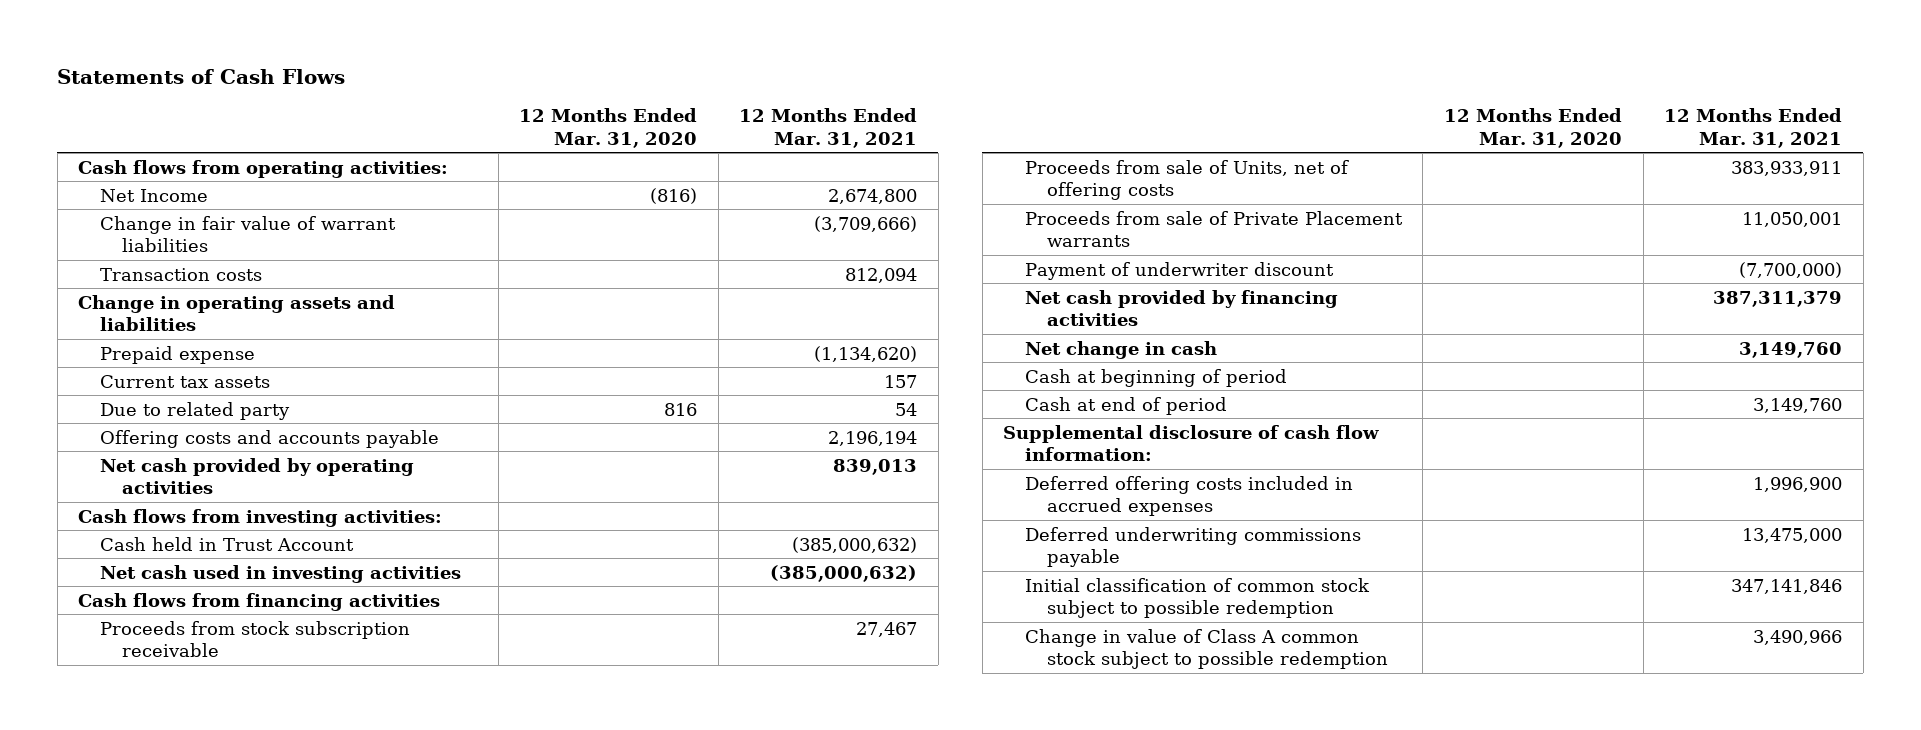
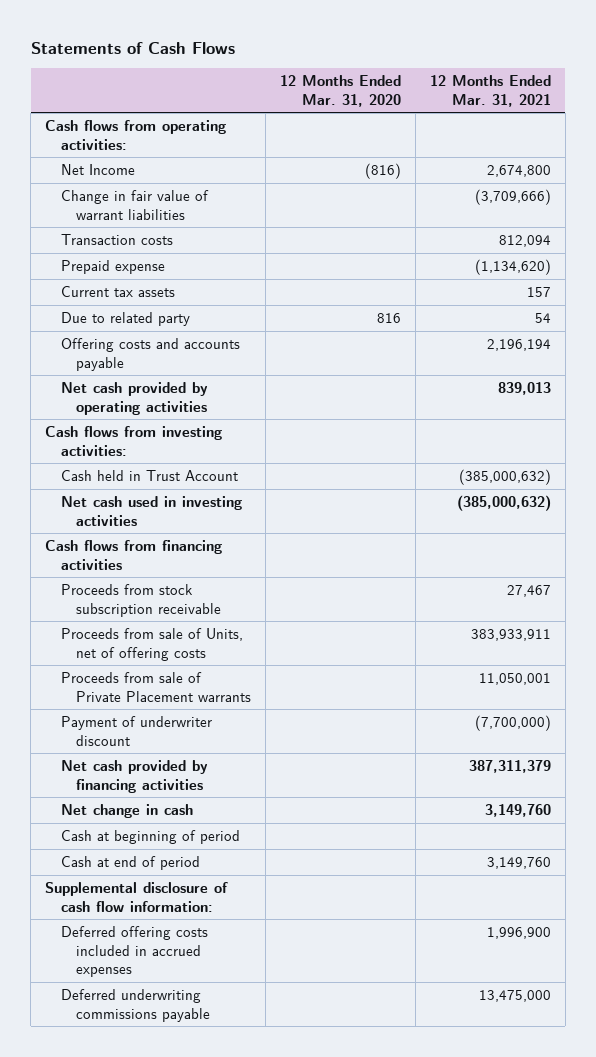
[78,294,396,331] Change in operating assets and liabilities -> none
[1024,577,1370,618] Initial classification of common stock subject to possible redemption -> none
[1024,628,1388,669] Change in value of Class A common stock subject to possible redemption -> none

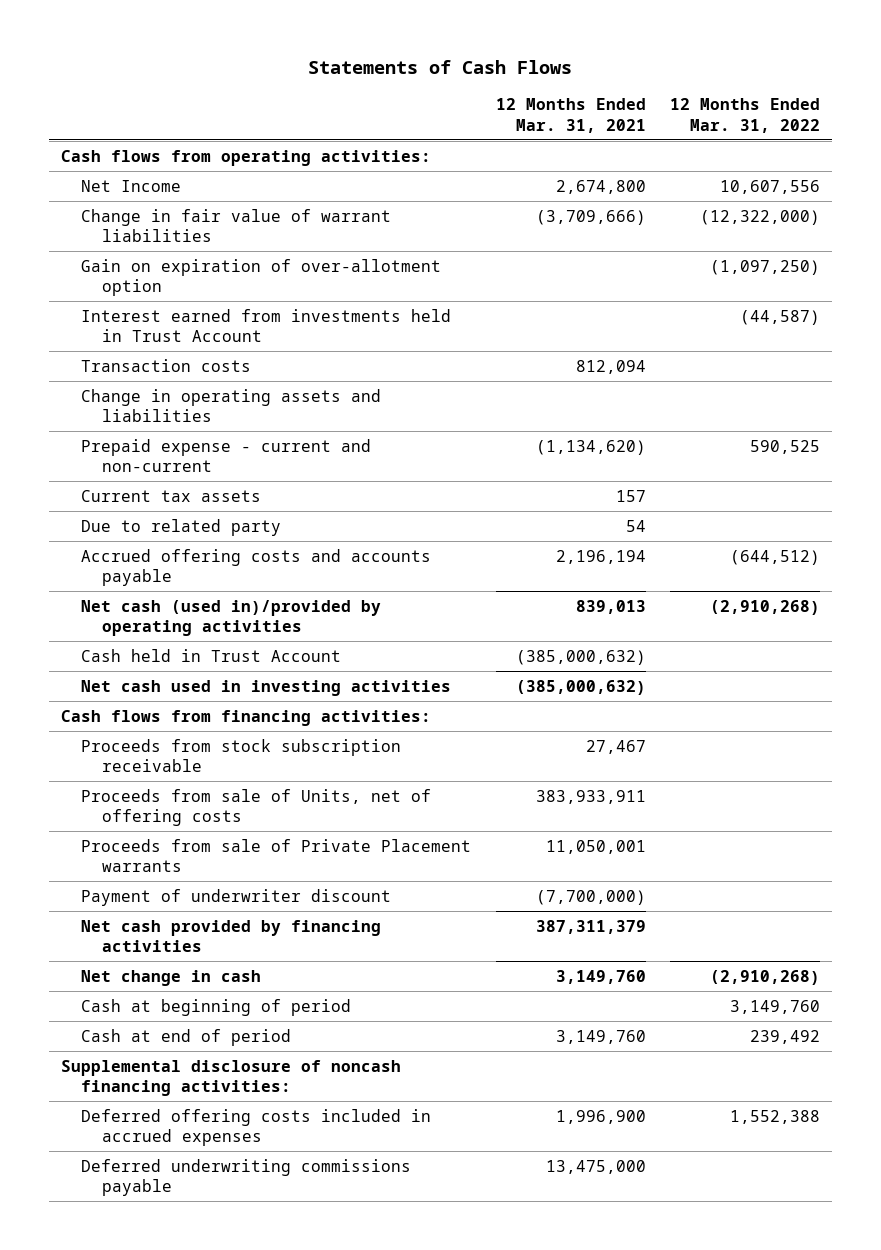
[280,74,402,107] 12 Months Ended Mar. 31, 2020 -> none
none -> [669,98,820,133] 12 Months Ended Mar. 31, 2022
none -> [81,258,442,296] Gain on expiration of over-allotment option
none -> [81,308,452,342] Interest earned from investments held in Trust Account
none -> [81,388,382,422] Change in operating assets and liabilities
[60,259,165,274] Prepaid expense -> [81,438,372,472] Prepaid expense - current and non-current
[45,425,223,456] Cash flows from investing activities: -> none
[60,337,240,371] Offering costs and accounts payable -> [81,548,432,586] Accrued offering costs and accounts payable
[60,381,208,415] Net cash provided by operating activities -> [81,599,382,636] Net cash (used in)/provided by operating activities
[45,539,223,570] Cash flows from financing activities -> [60,709,431,726] Cash flows from financing activities:
[45,881,229,912] Supplemental disclosure of cash flow information: -> [60,1059,401,1096] Supplemental disclosure of noncash financing activities:

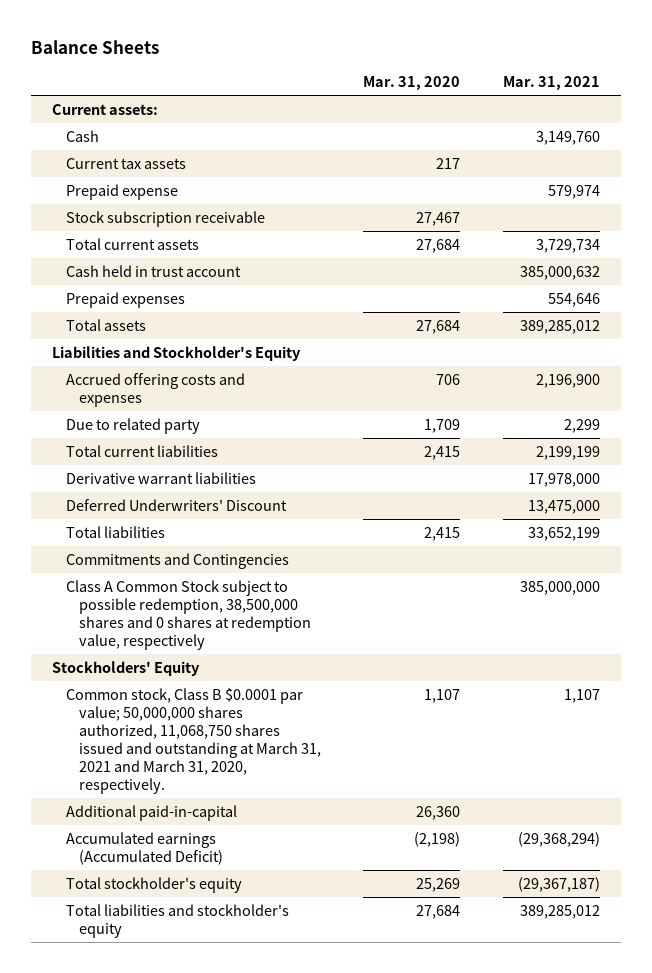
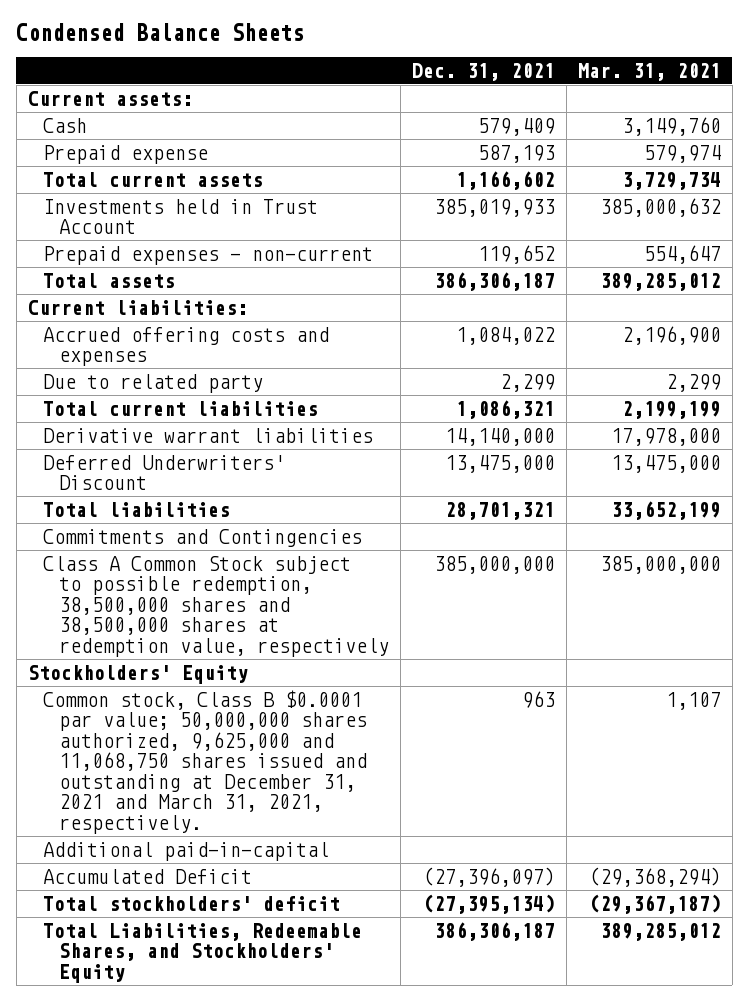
[31,39,160,54] Balance Sheets -> [16,23,305,42] Condensed Balance Sheets
[363,76,461,91] Mar. 31, 2020 -> none
none -> [411,62,555,81] Dec. 31, 2021
[65,157,186,169] Current tax assets -> none
[65,210,265,227] Stock subscription receivable -> none
[65,264,241,277] Cash held in trust account -> [43,198,319,235] Investments held in Trust Account
[65,291,185,308] Prepaid expenses -> [43,245,374,265] Prepaid expenses - non-current
[547,292,600,307] 554,646 -> [643,244,721,264] 554,647
[52,345,302,361] Liabilities and Stockholder's Equity -> none
none -> [27,299,248,315] Current liabilities:
[65,579,311,650] Class A Common Stock subject to possible redemption, 38,500,000 shares and 0 shares at redemption value, respectively -> [43,555,389,657] Class A Common Stock subject to possible redemption, 38,500,000 shares and 38,500,000 shares at redemption value, respectively
[65,687,321,794] Common stock, Class B $0.0001 par value; 50,000,000 shares authorized, 11,068,750 shares issued and outstanding at March 31, 2021 and March 31, 2020, respectively. -> [43,689,367,834] Common stock, Class B $0.0001 par value; 50,000,000 shares authorized, 9,625,000 and 11,068,750 shares issued and outstanding at December 31, 2021 and March 31, 2021, respectively.
[65,831,223,865] Accumulated earnings (Accumulated Deficit) -> [43,868,253,884] Accumulated Deficit
[65,876,242,893] Total stockholder's equity -> [43,895,341,911] Total stockholders' deficit
[65,903,289,938] Total liabilities and stockholder's equity -> [43,922,363,983] Total Liabilities, Redeemable Shares, and Stockholders' Equity

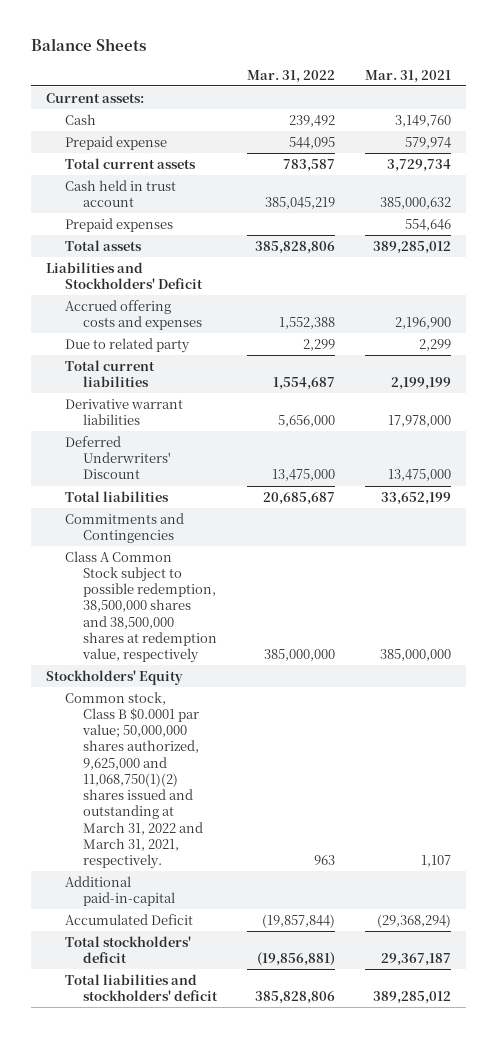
[16,23,305,42] Condensed Balance Sheets -> [30,37,146,51] Balance Sheets
[411,62,555,81] Dec. 31, 2021 -> none
none -> [247,69,336,83] Mar. 31, 2022
[43,198,319,235] Investments held in Trust Account -> [64,179,176,207] Cash held in trust account
[43,245,374,265] Prepaid expenses - non-current -> [64,217,173,232] Prepaid expenses
[643,244,721,264] 554,647 -> [405,218,452,231] 554,646
[27,299,248,315] Current liabilities: -> none
none -> [45,261,203,289] Liabilities and Stockholders' Deficit
[43,689,367,834] Common stock, Class B $0.0001 par value; 50,000,000 shares authorized, 9,625,000 and 11,068,750 shares issued and outstanding at December 31, 2021 and March 31, 2021, respectively. -> [64,691,204,870] Common stock, Class B $0.0001 par value; 50,000,000 shares authorized, 9,625,000 and 11,068,750(1)(2) shares issued and outstanding at March 31, 2022 and March 31, 2021, respectively.
[588,893,721,914] (29,367,187) -> [381,952,452,966] 29,367,187
[43,922,363,983] Total Liabilities, Redeemable Shares, and Stockholders' Equity -> [64,973,219,1001] Total liabilities and stockholders' deficit

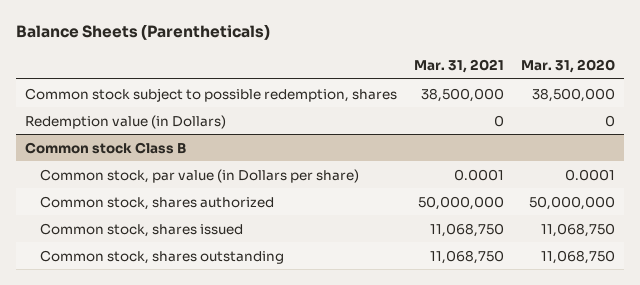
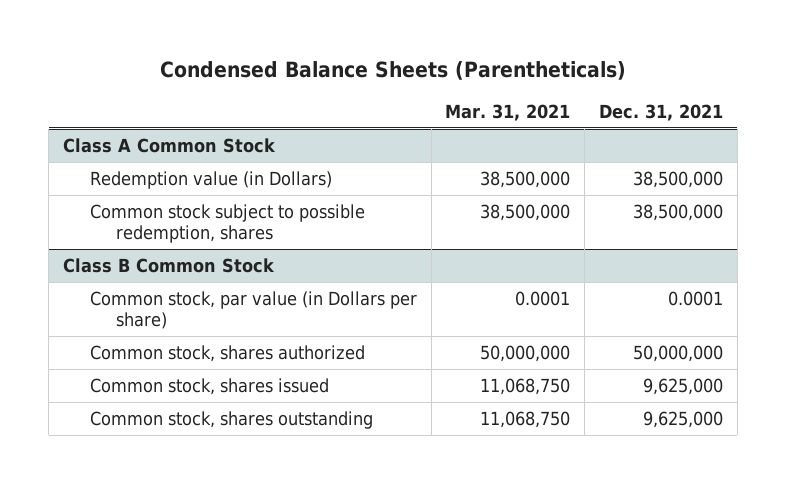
[16,24,271,41] Balance Sheets (Parentheticals) -> [160,60,627,80] Condensed Balance Sheets (Parentheticals)
[520,58,615,73] Mar. 31, 2020 -> none
none -> [598,103,723,121] Dec. 31, 2021
none -> [63,137,277,153] Class A Common Stock
none -> [89,170,332,189] Redemption value (in Dollars)
[24,114,226,129] Redemption value (in Dollars) -> none
[24,141,186,154] Common stock Class B -> [63,257,276,273] Class B Common Stock

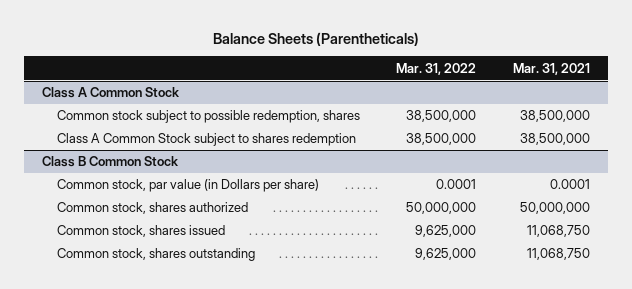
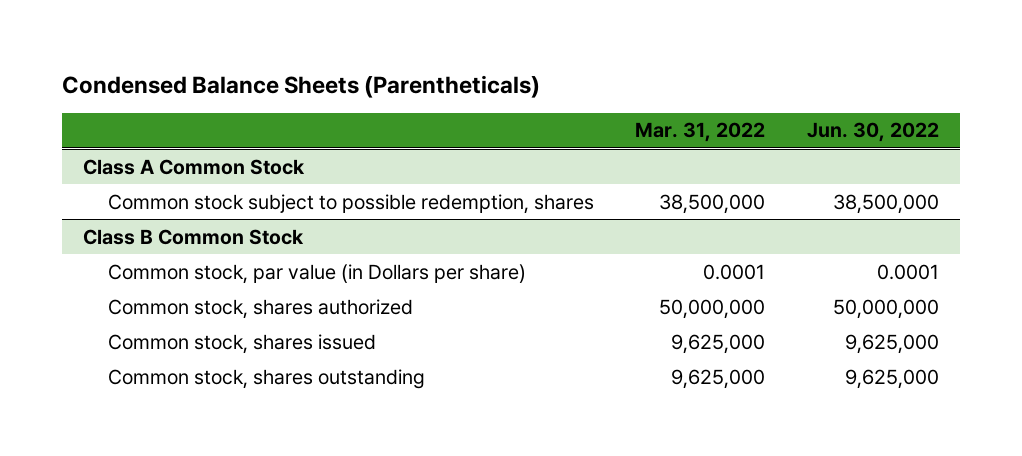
[212,31,419,46] Balance Sheets (Parentheticals) -> [61,74,540,98] Condensed Balance Sheets (Parentheticals)
[512,62,590,75] Mar. 31, 2021 -> none
none -> [806,122,939,143] Jun. 30, 2022
[56,133,356,147] Class A Common Stock subject to shares redemption -> none

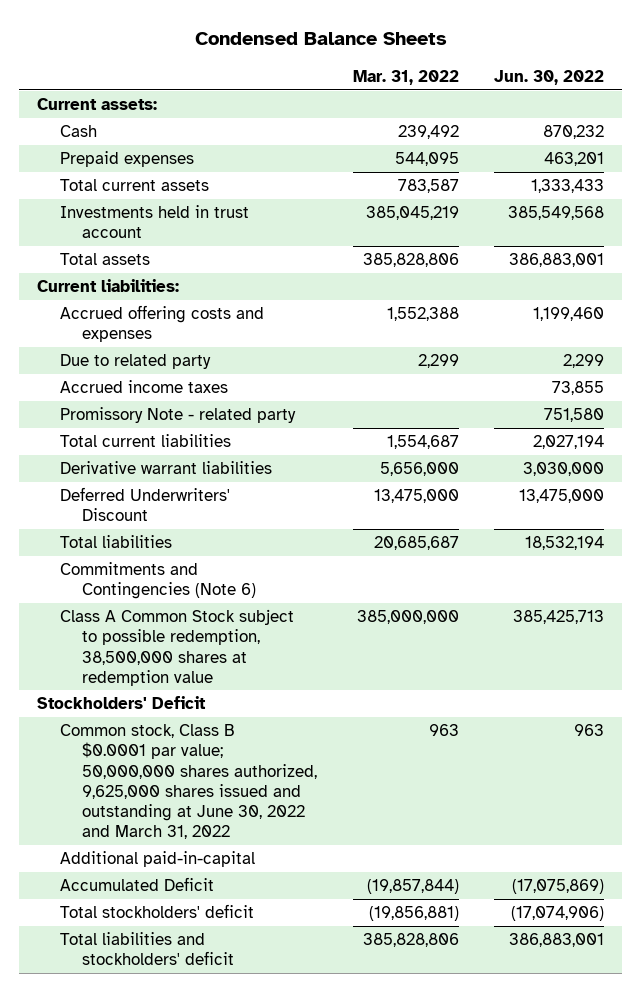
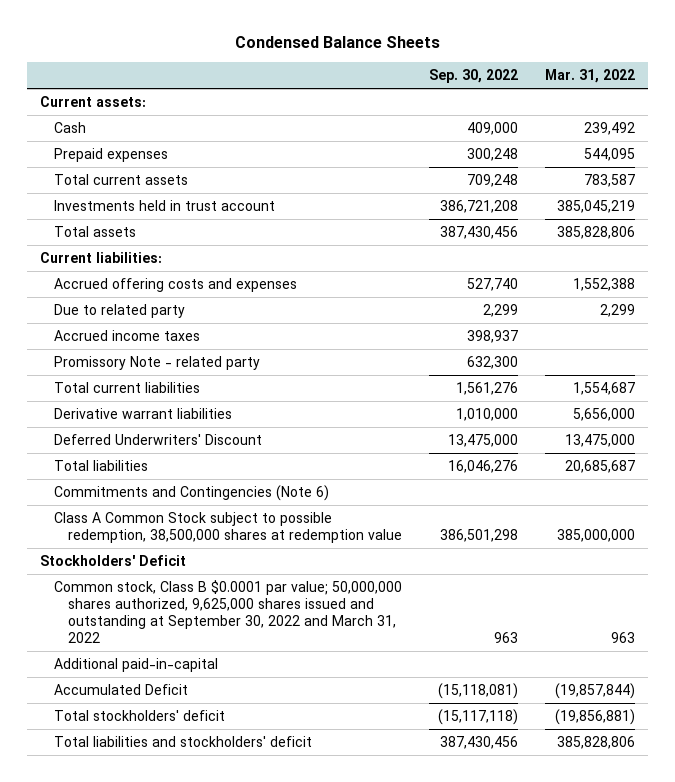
[494,69,605,85] Jun. 30, 2022 -> none
none -> [428,69,518,84] Sep. 30, 2022
[59,724,318,839] Common stock, Class B $0.0001 par value; 50,000,000 shares authorized, 9,625,000 shares issued and outstanding at June 30, 2022 and March 31, 2022 -> [54,579,403,644] Common stock, Class B $0.0001 par value; 50,000,000 shares authorized, 9,625,000 shares issued and outstanding at September 30, 2022 and March 31, 2022

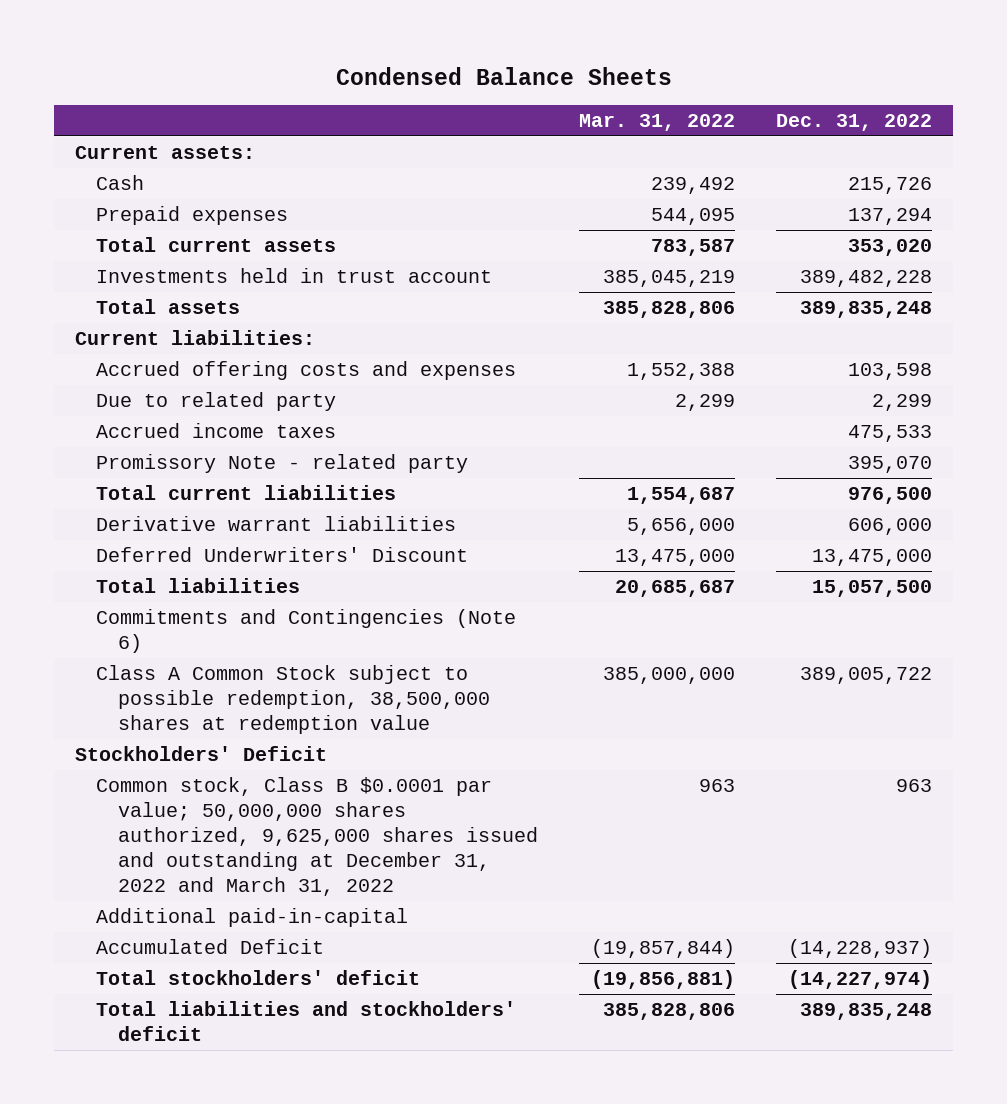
[428,69,518,84] Sep. 30, 2022 -> none
none -> [776,114,933,132] Dec. 31, 2022
[54,579,403,644] Common stock, Class B $0.0001 par value; 50,000,000 shares authorized, 9,625,000 shares issued and outstanding at September 30, 2022 and March 31, 2022 -> [96,777,538,897] Common stock, Class B $0.0001 par value; 50,000,000 shares authorized, 9,625,000 shares issued and outstanding at December 31, 2022 and March 31, 2022

